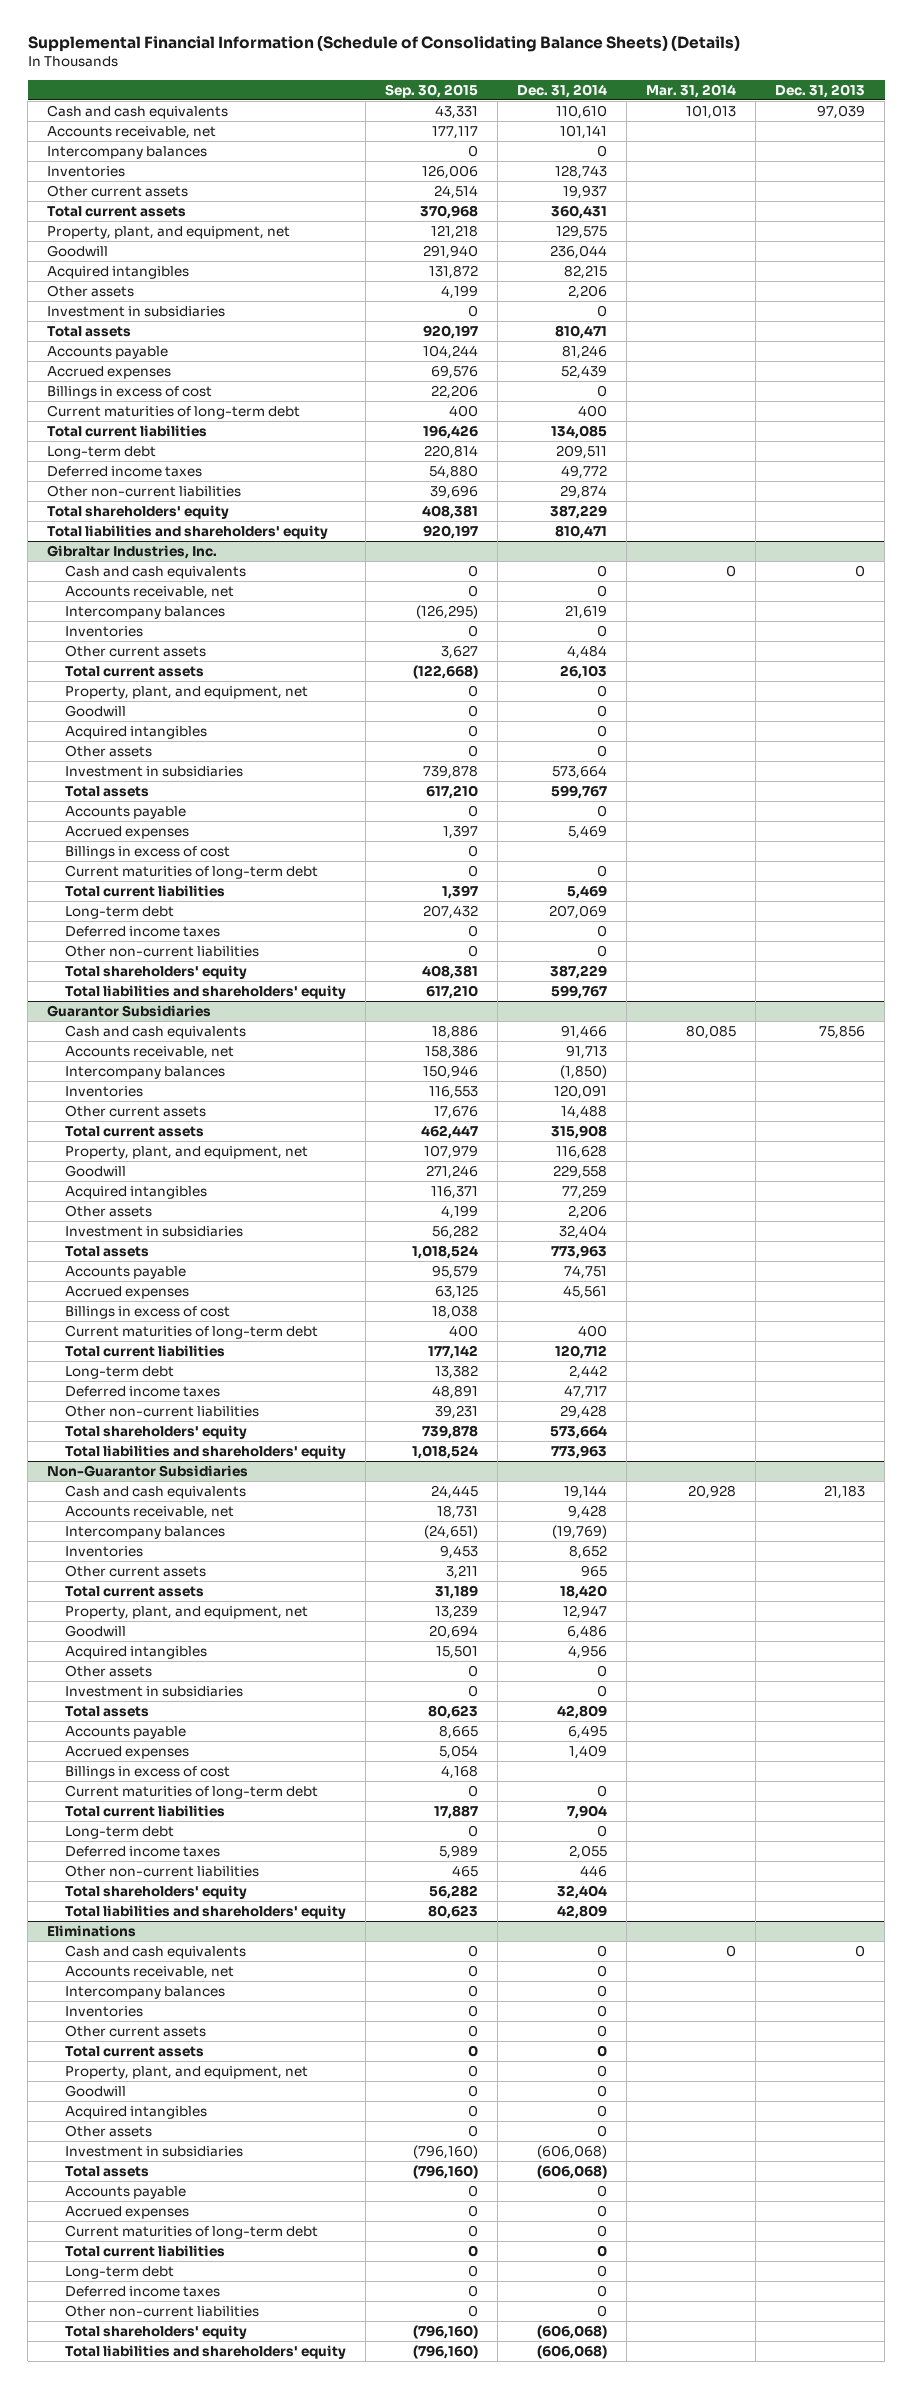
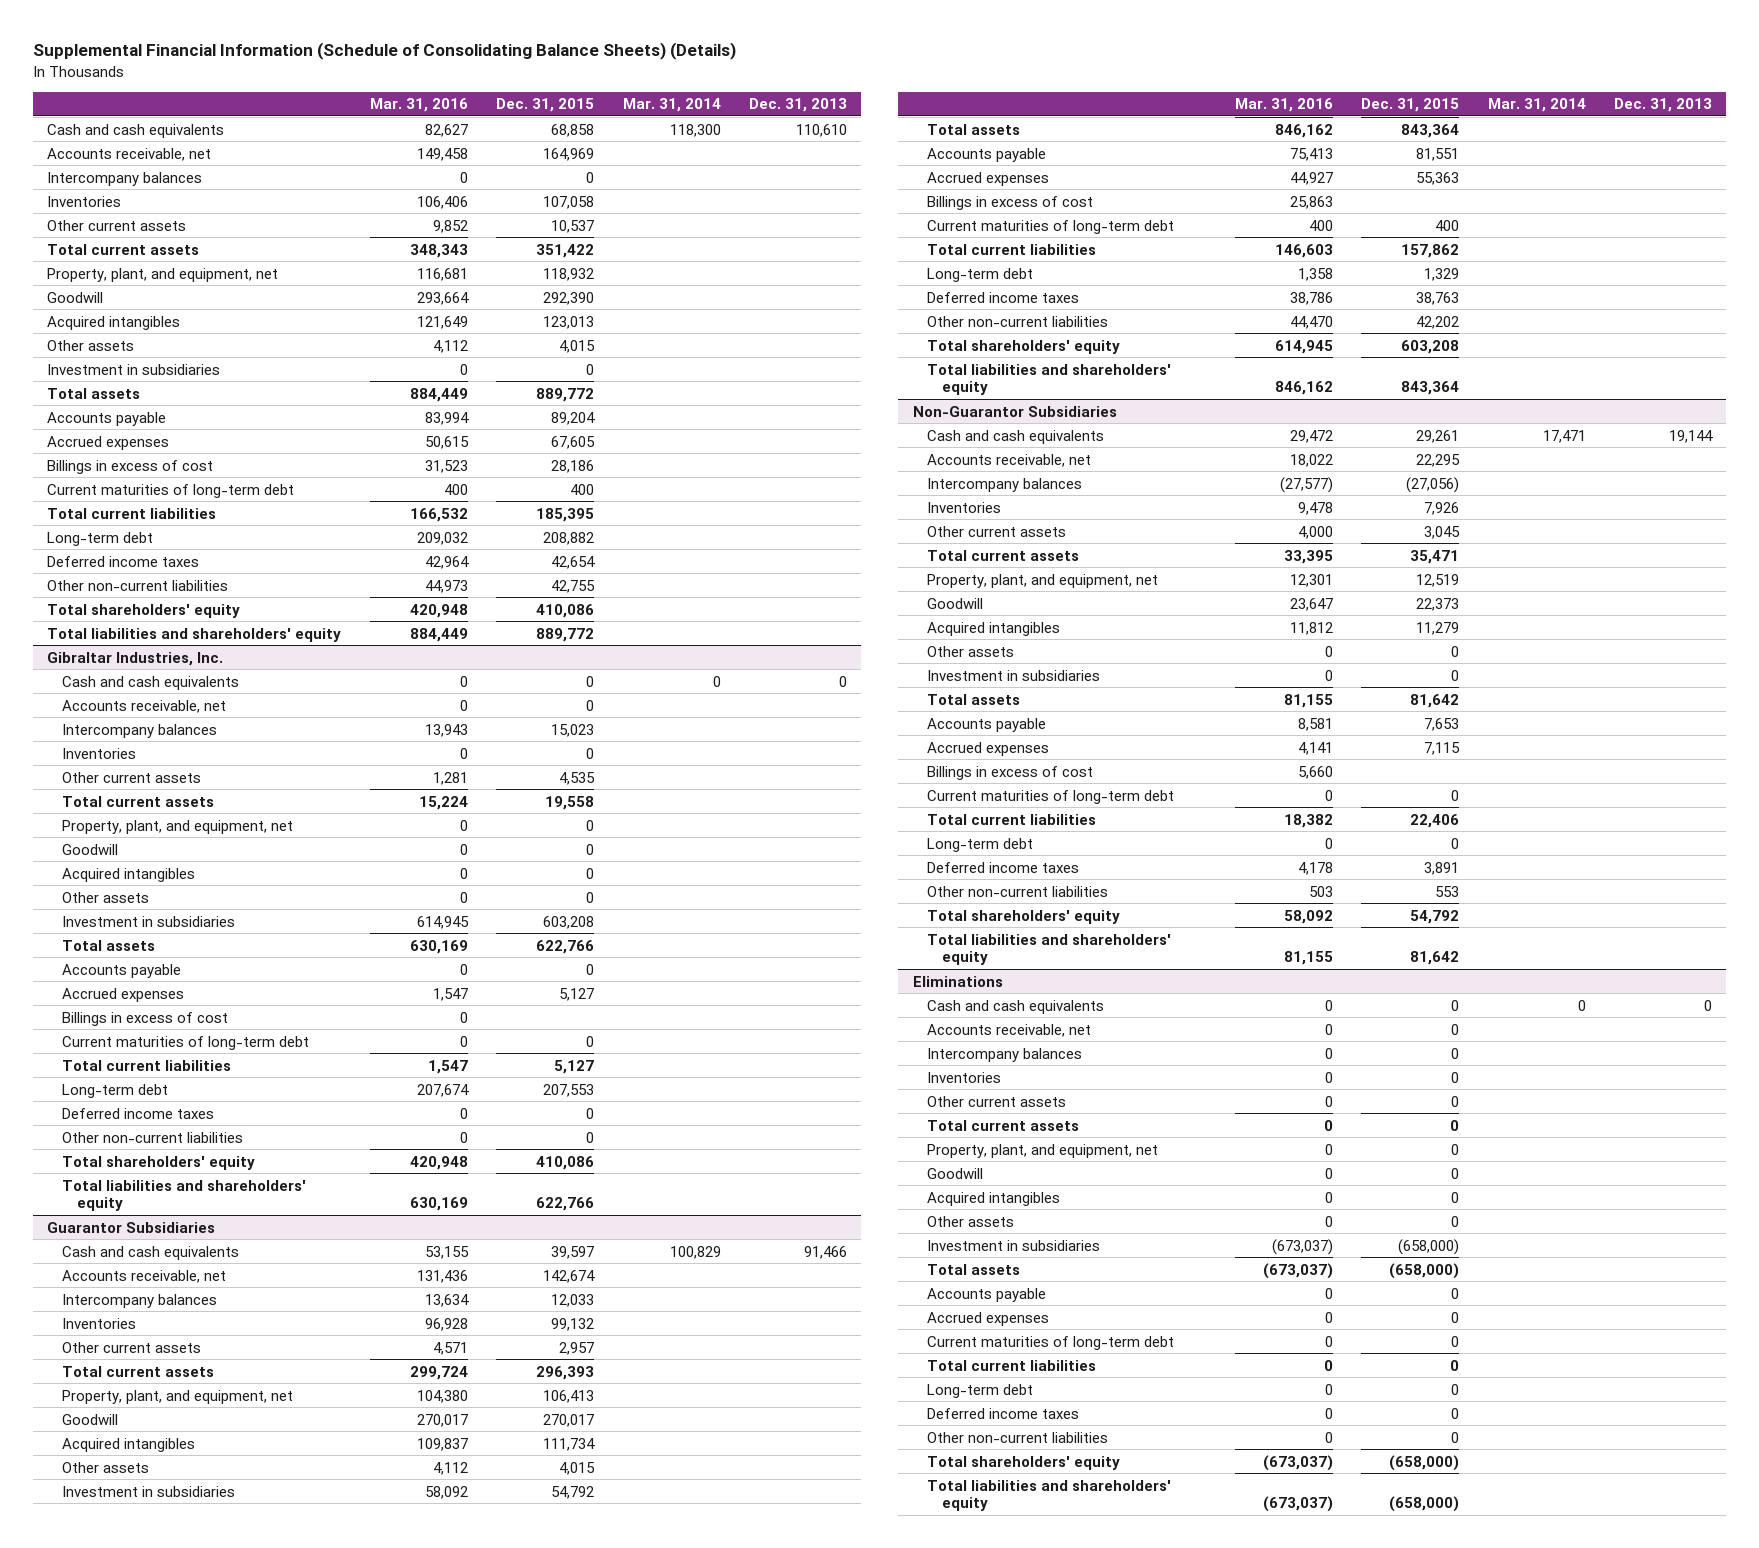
[384,83,478,98] Sep. 30, 2015 -> none
[517,83,608,98] Dec. 31, 2014 -> none
none -> [369,98,468,113] Mar. 31, 2016
none -> [496,98,595,113] Dec. 31, 2015
[686,104,737,119] 101,013 -> [669,123,721,137] 118,300
[817,104,866,119] 97,039 -> [795,123,847,137] 110,610
[686,1024,737,1039] 80,085 -> [669,1245,721,1259] 100,829
[819,1024,866,1039] 75,856 -> [803,1245,847,1259] 91,466
[688,1484,737,1499] 20,928 -> [1542,429,1586,443] 17,471
[824,1484,866,1499] 21,183 -> [1669,429,1714,443] 19,144

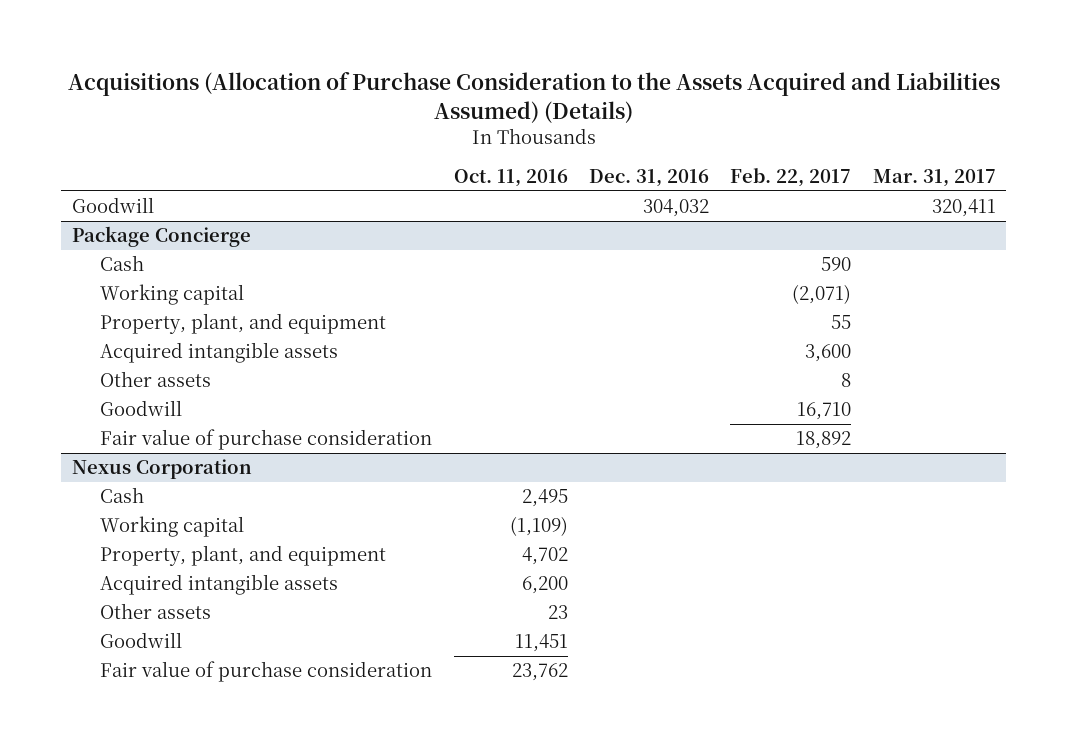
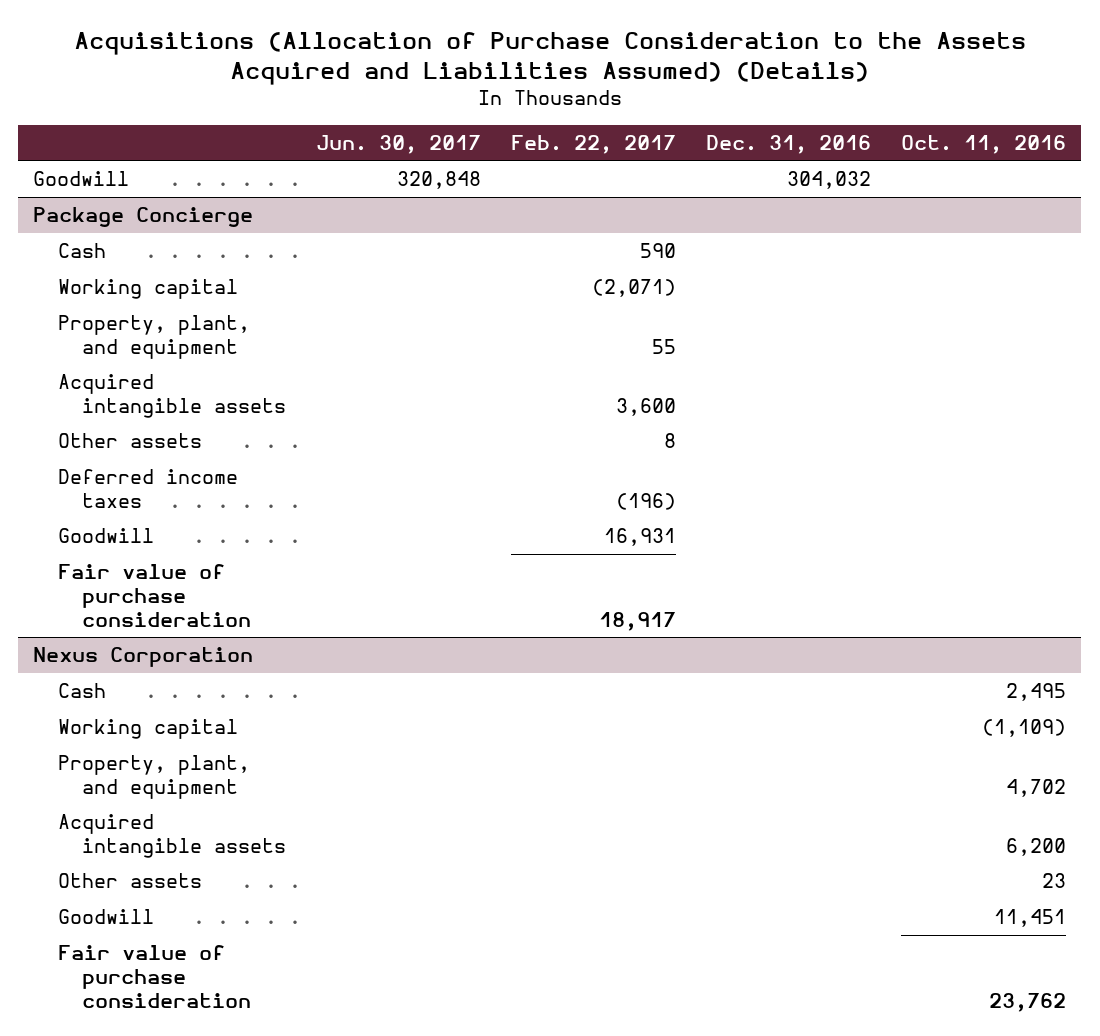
[872,169,996,188] Mar. 31, 2017 -> none
none -> [315,134,481,154] Jun. 30, 2017
none -> [57,469,238,508] Deferred income taxes
[797,402,852,421] 16,710 -> [603,528,676,547] 16,931
[796,431,852,450] 18,892 -> [598,611,676,631] 18,917

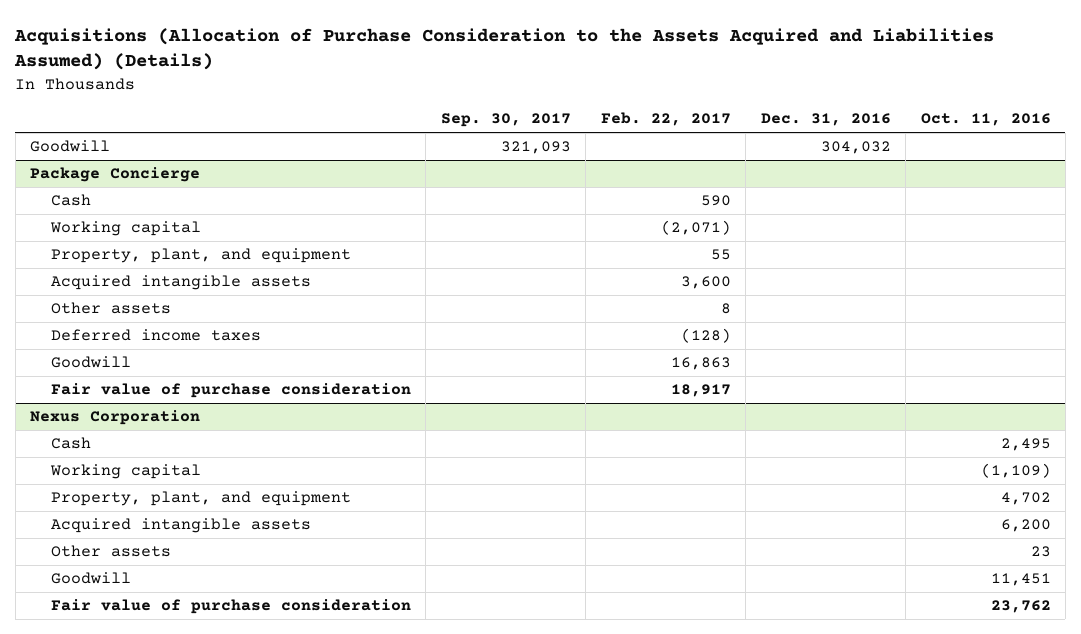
[315,134,481,154] Jun. 30, 2017 -> none
none -> [440,113,571,128] Sep. 30, 2017
[615,492,676,510] (196) -> [680,328,731,344] (128)
[603,528,676,547] 16,931 -> [670,357,731,371] 16,863

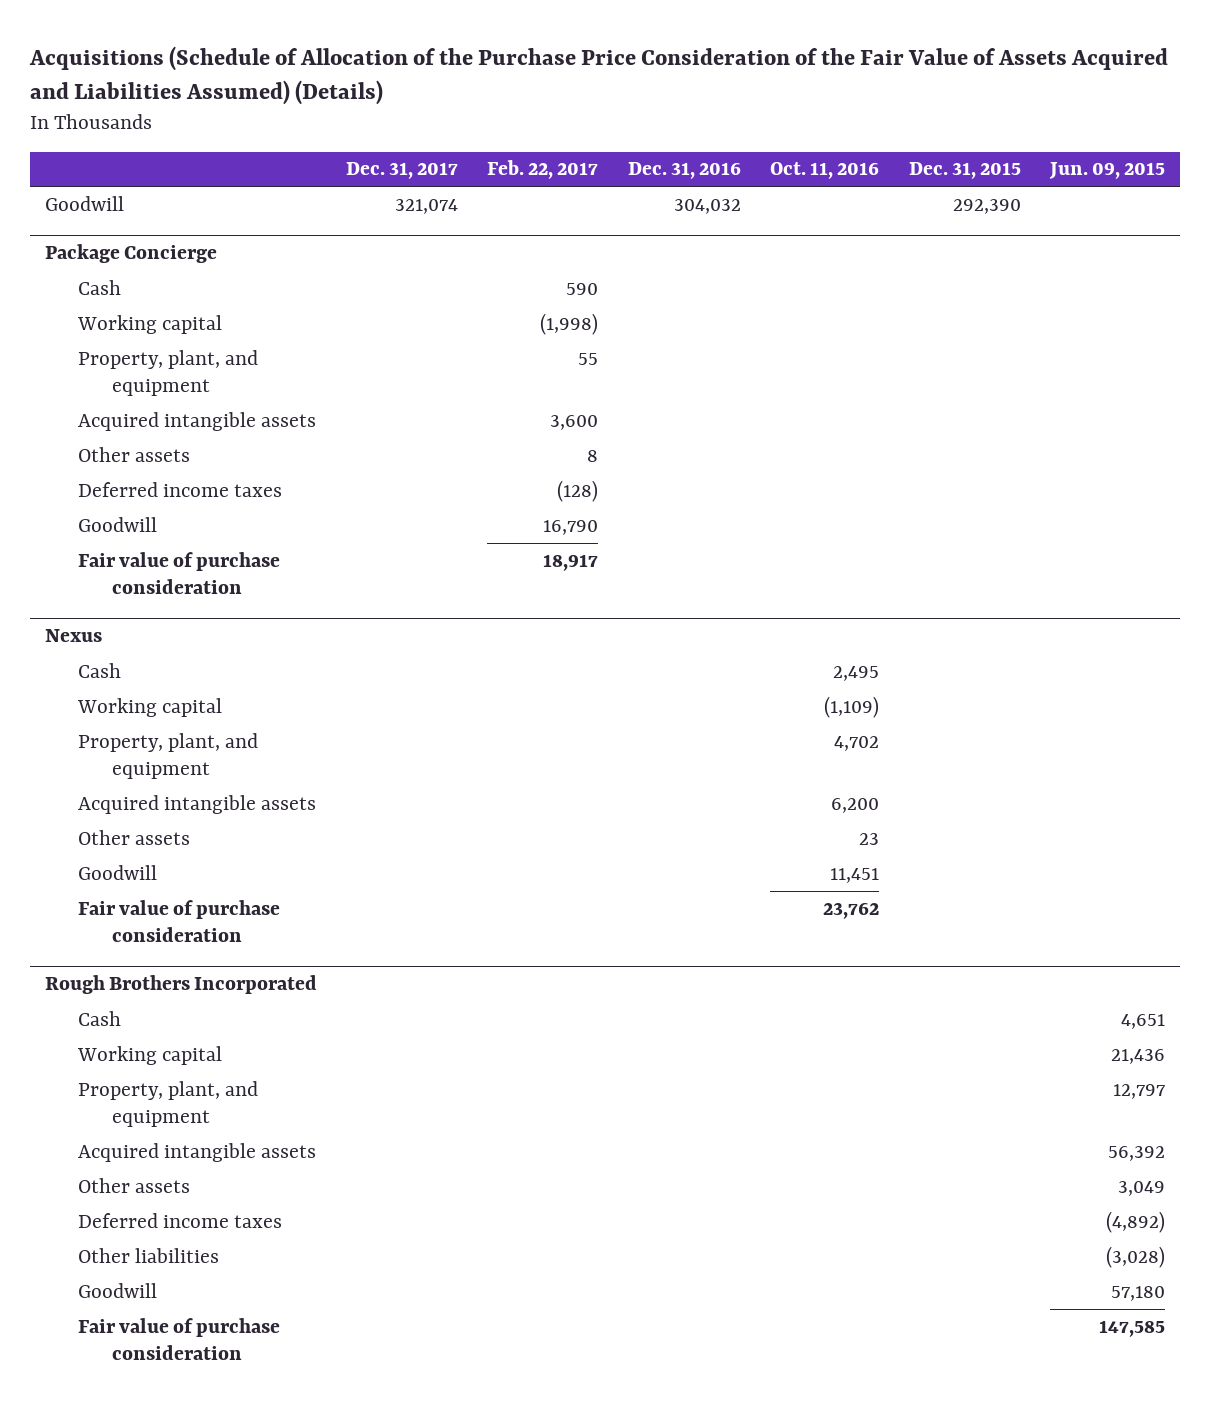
[14,27,995,71] Acquisitions (Allocation of Purchase Consideration to the Assets Acquired and Liabilities Assumed) (Details) -> [29,45,1169,106] Acquisitions (Schedule of Allocation of the Purchase Price Consideration of the Fair Value of Assets Acquired and Liabilities Assumed) (Details)
[440,113,571,128] Sep. 30, 2017 -> none
none -> [346,162,459,180] Dec. 31, 2017
none -> [908,162,1021,180] Dec. 31, 2015
none -> [1048,162,1165,180] Jun. 09, 2015
[660,220,731,236] (2,071) -> [540,312,599,335] (1,998)
[670,357,731,371] 16,863 -> [543,519,599,535] 16,790
[30,410,201,426] Nexus Corporation -> [44,629,102,643] Nexus
none -> [44,975,317,995] Rough Brothers Incorporated
none -> [78,1010,122,1026] Cash
none -> [77,1045,223,1065] Working capital
none -> [78,1080,259,1128] Property, plant, and equipment
none -> [78,1142,317,1162] Acquired intangible assets
none -> [78,1177,191,1193] Other assets
none -> [78,1212,283,1228] Deferred income taxes
none -> [78,1247,220,1263] Other liabilities
none -> [78,1282,158,1298] Goodwill
none -> [78,1317,281,1361] Fair value of purchase consideration

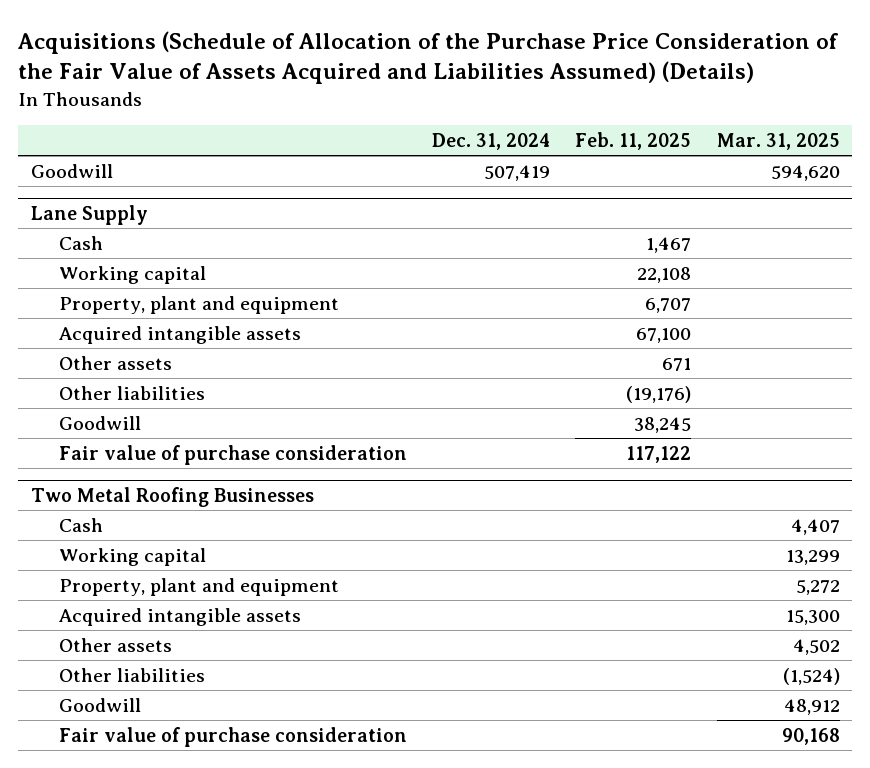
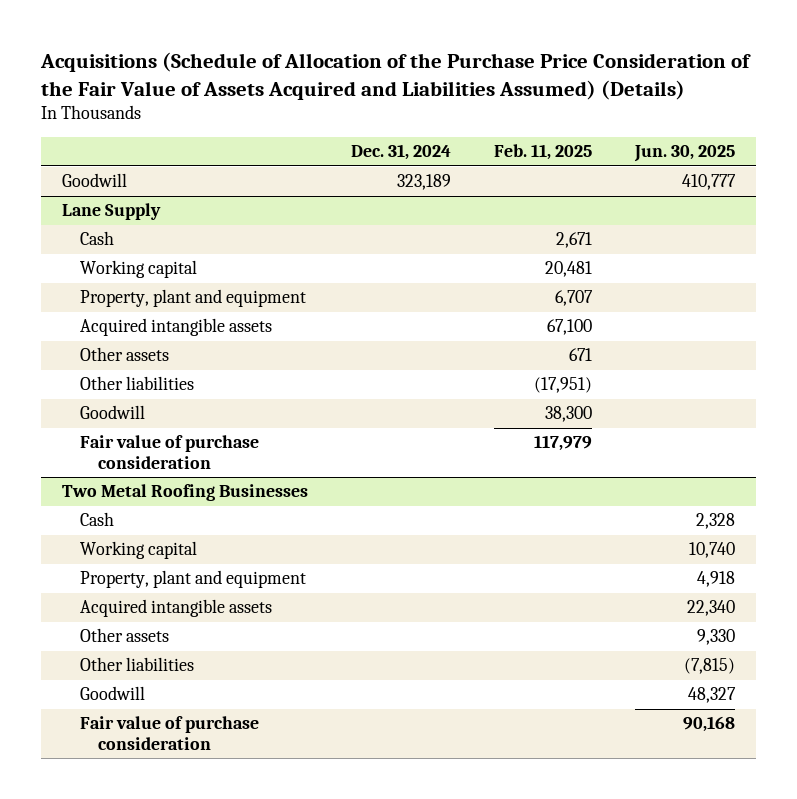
[716,133,840,151] Mar. 31, 2025 -> none
none -> [633,145,735,163] Jun. 30, 2025
[484,164,551,181] 507,419 -> [396,174,451,191] 323,189
[646,236,692,253] 1,467 -> [555,232,592,249] 2,671
[637,266,692,283] 22,108 -> [544,261,592,278] 20,481
[626,385,692,403] (19,176) -> [533,377,592,394] (17,951)
[634,416,692,433] 38,245 -> [544,406,592,423] 38,300
[626,445,692,463] 117,122 -> [533,435,592,452] 117,979

